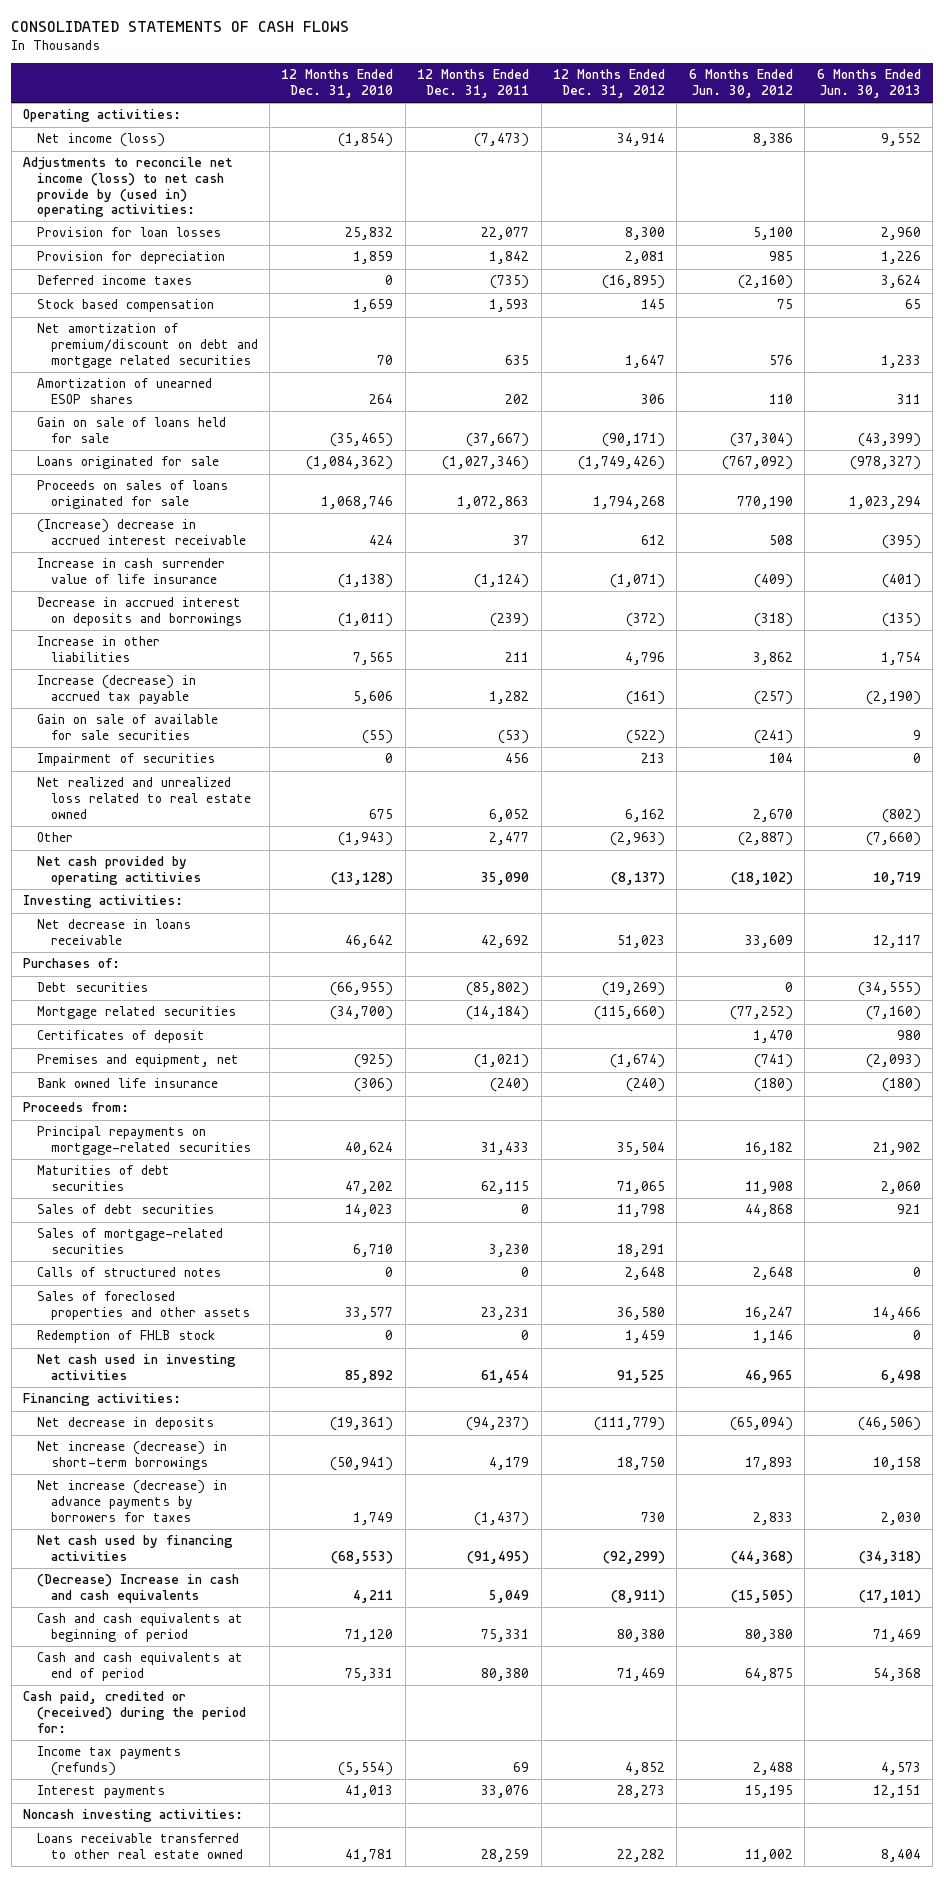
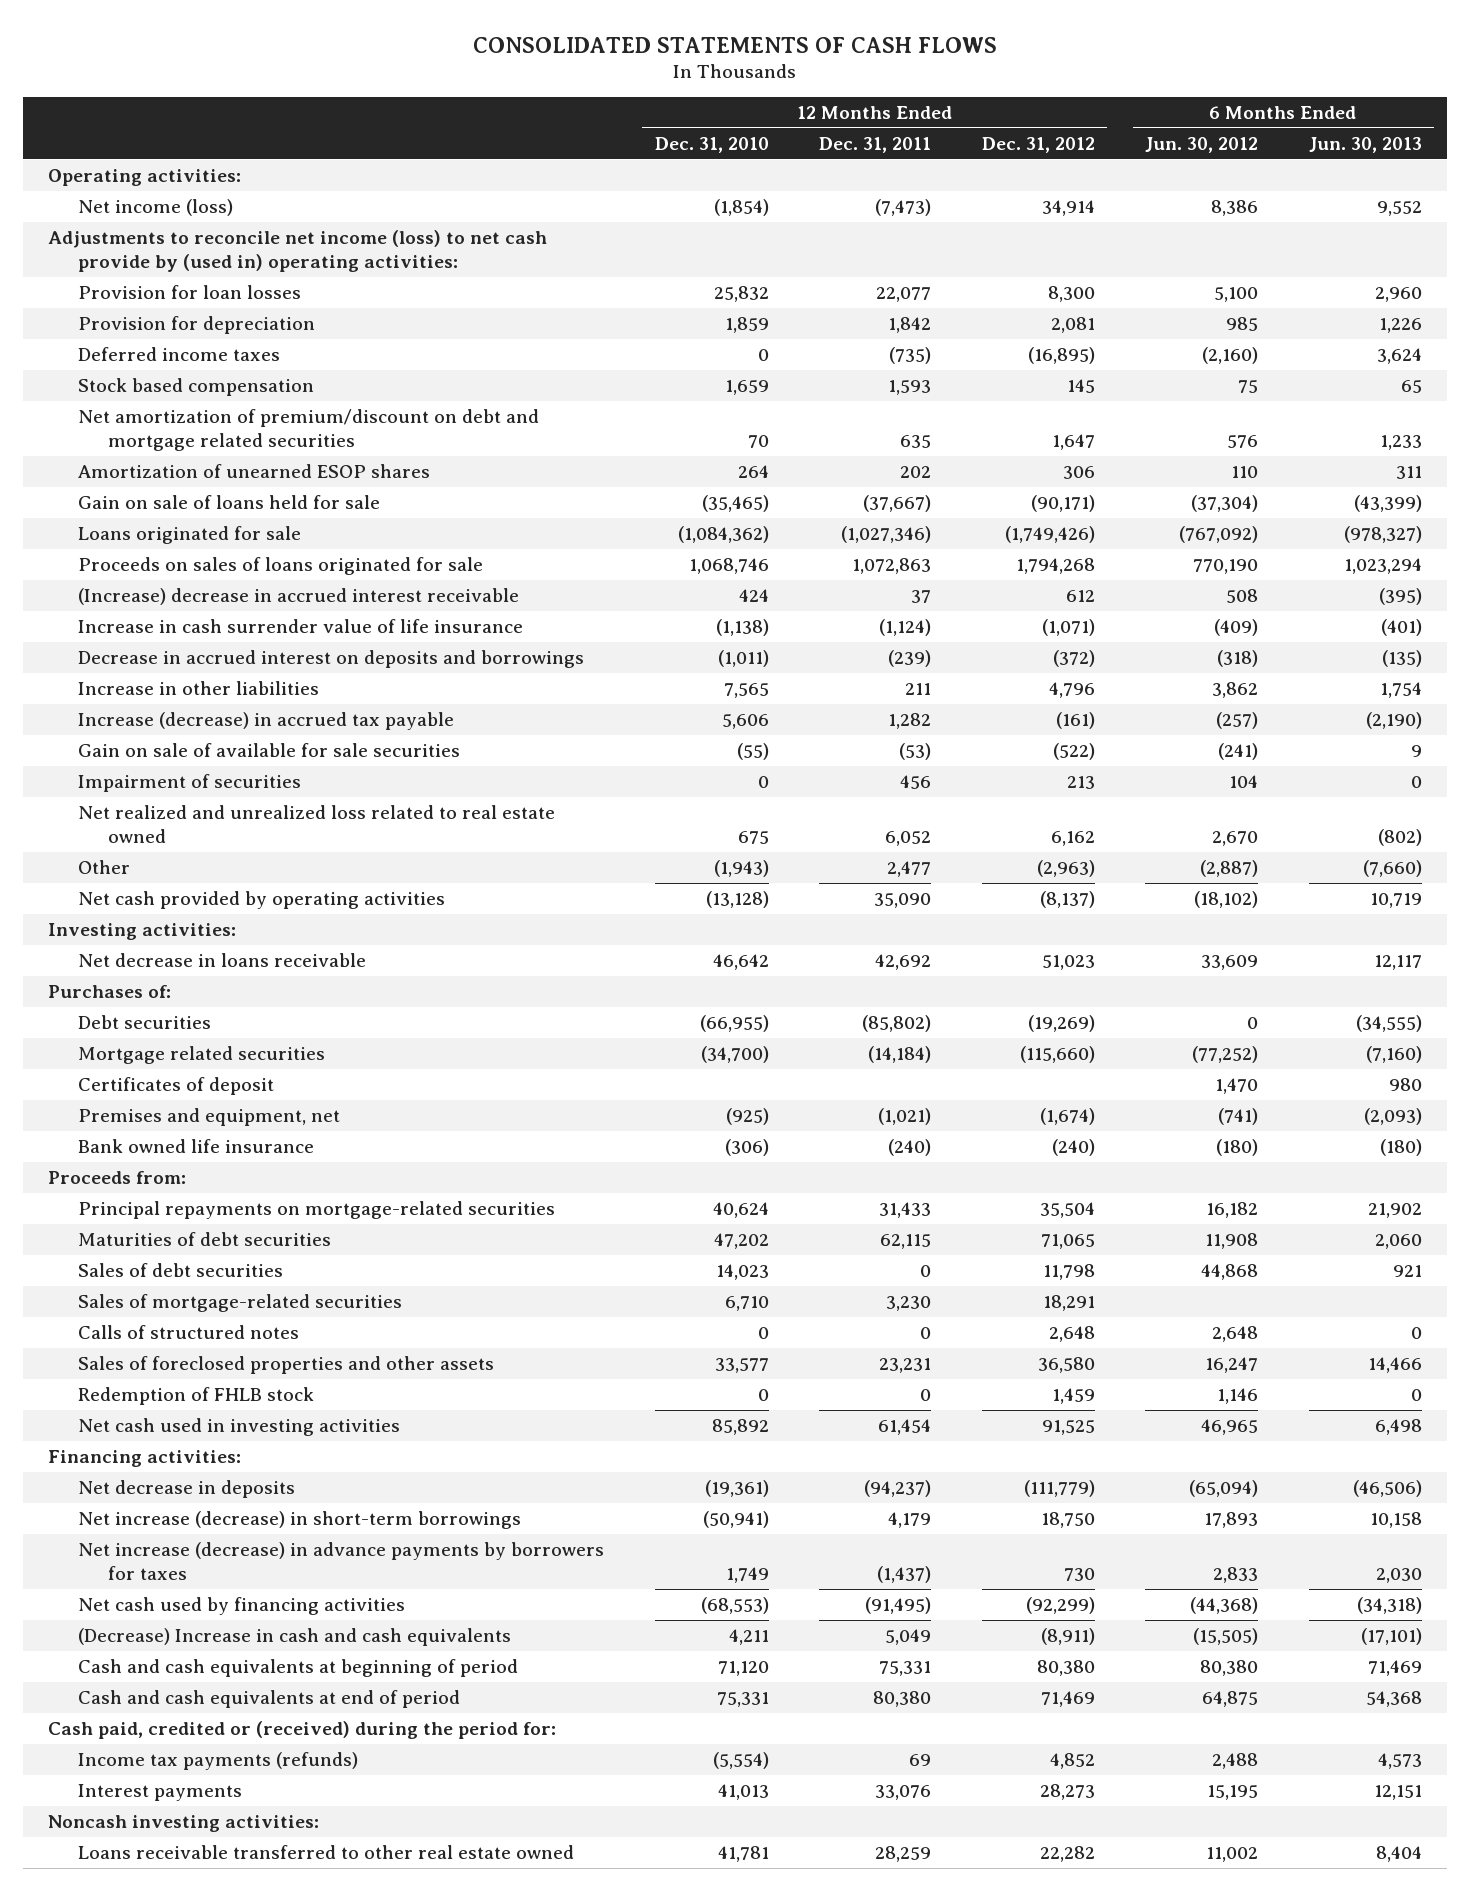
[36,856,201,886] Net cash provided by operating actitivies -> [78,890,446,909] Net cash provided by operating activities

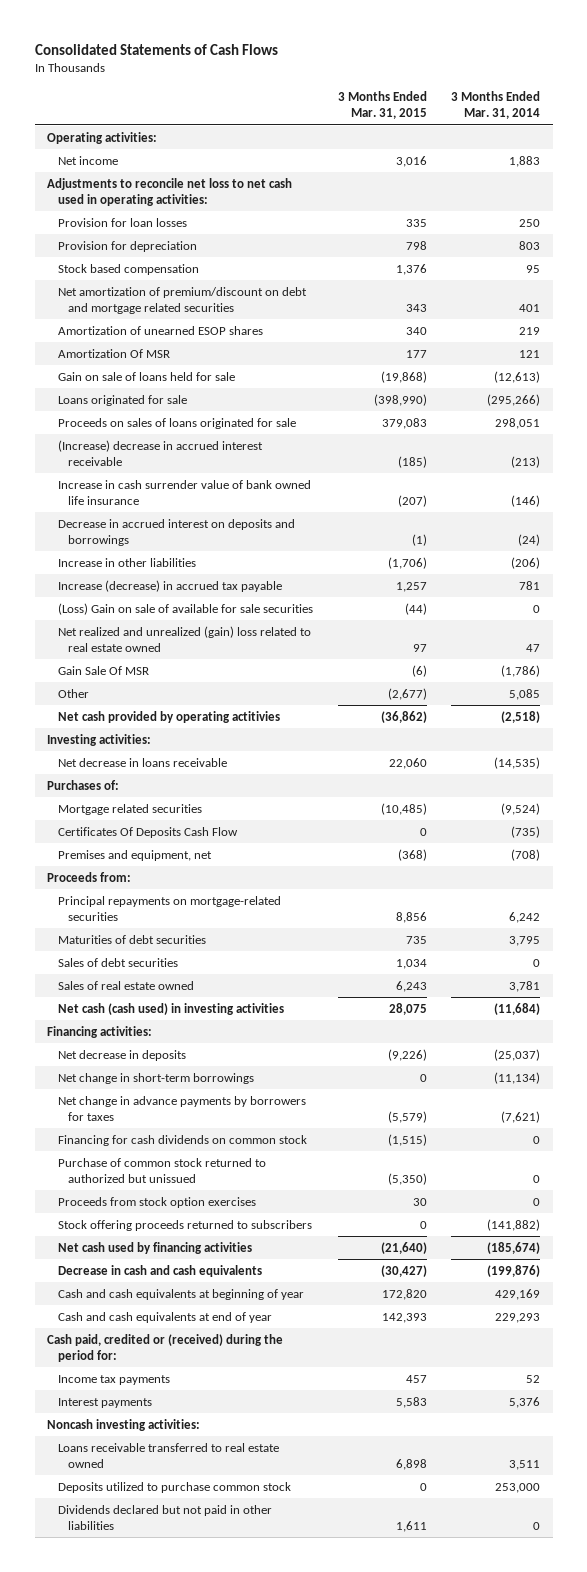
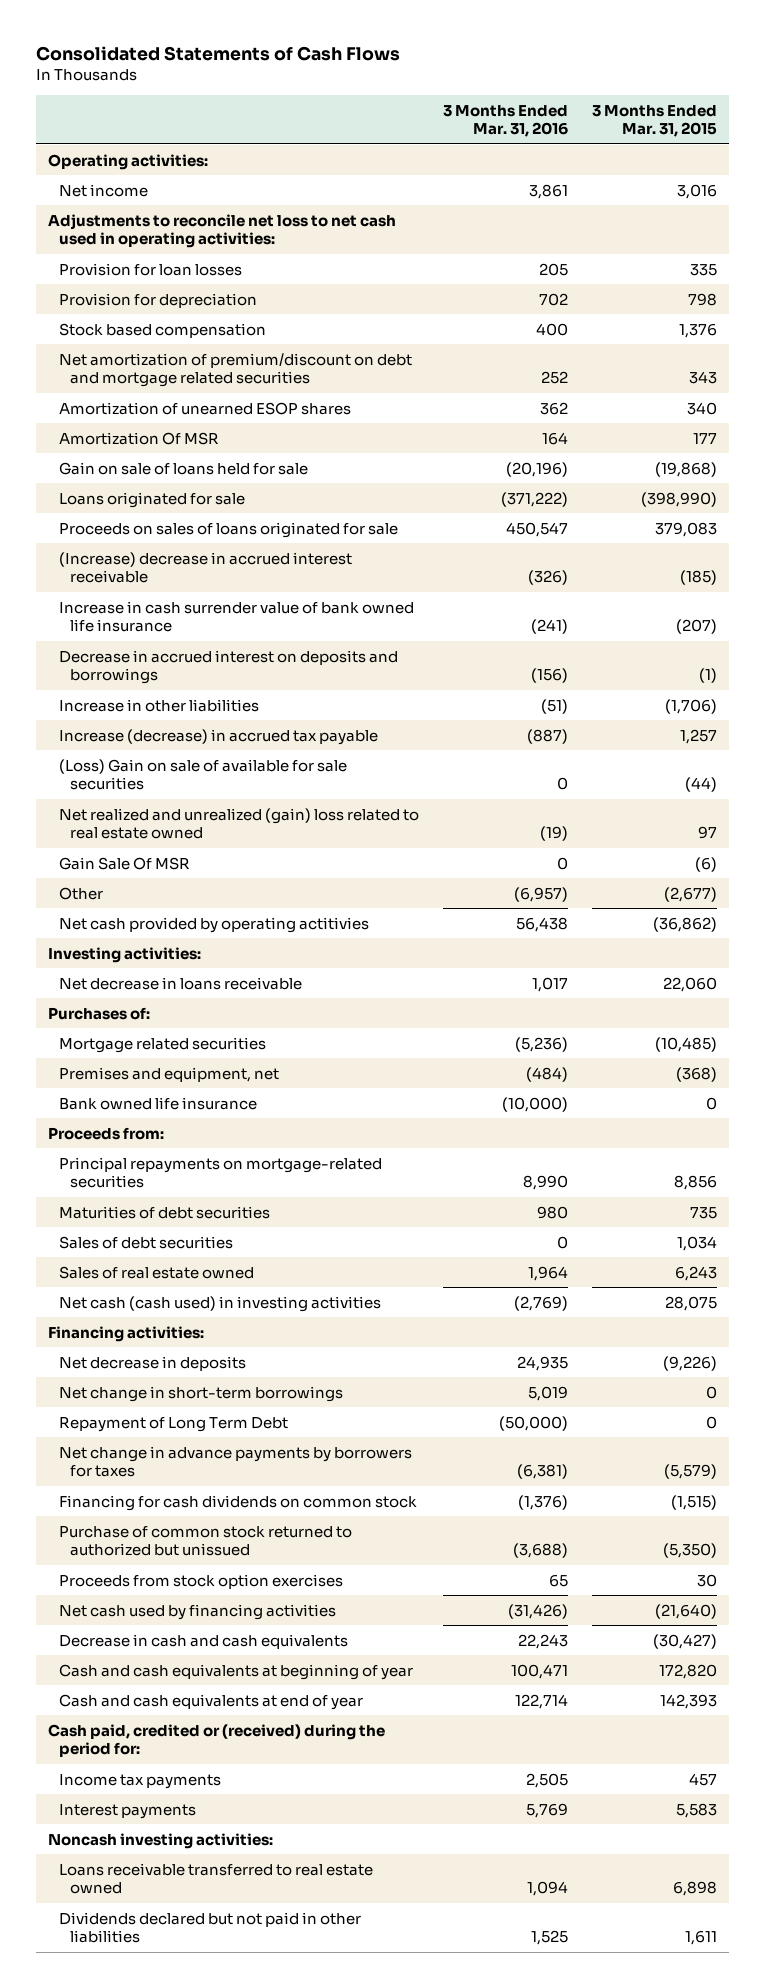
[451,91,541,120] 3 Months Ended Mar. 31, 2014 -> none
none -> [443,104,569,138] 3 Months Ended Mar. 31, 2016
[57,826,238,838] Certificates Of Deposits Cash Flow -> none
none -> [59,1096,258,1110] Bank owned life insurance
none -> [59,1416,289,1432] Repayment of Long Term Debt
[57,1219,312,1231] Stock offering proceeds returned to subscribers -> none
[57,1481,291,1493] Deposits utilized to purchase common stock -> none

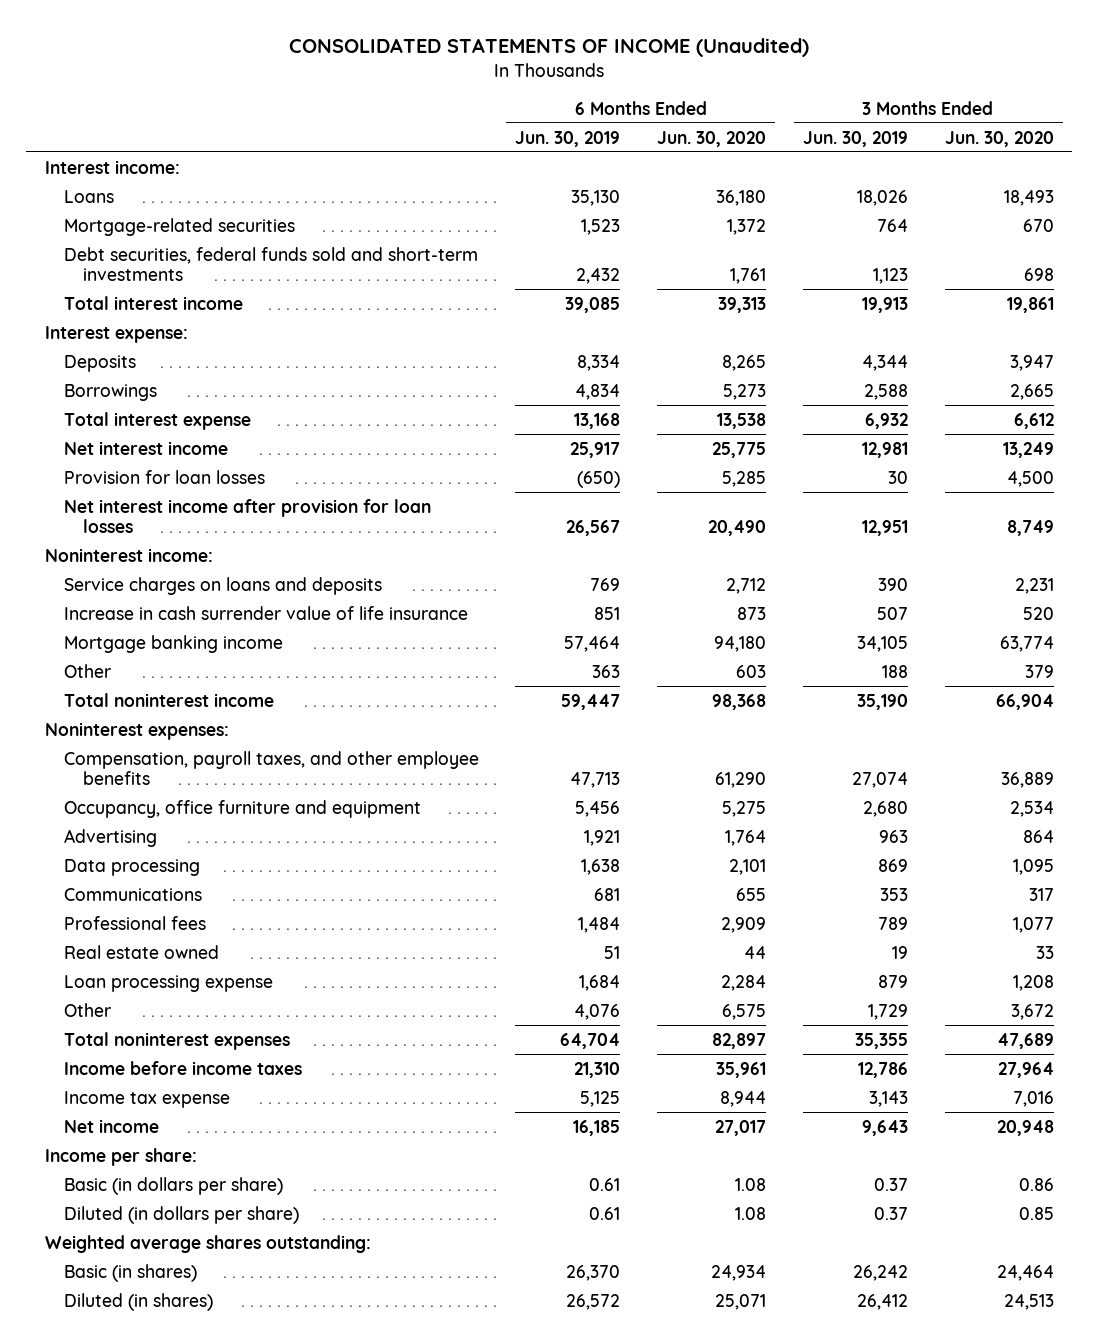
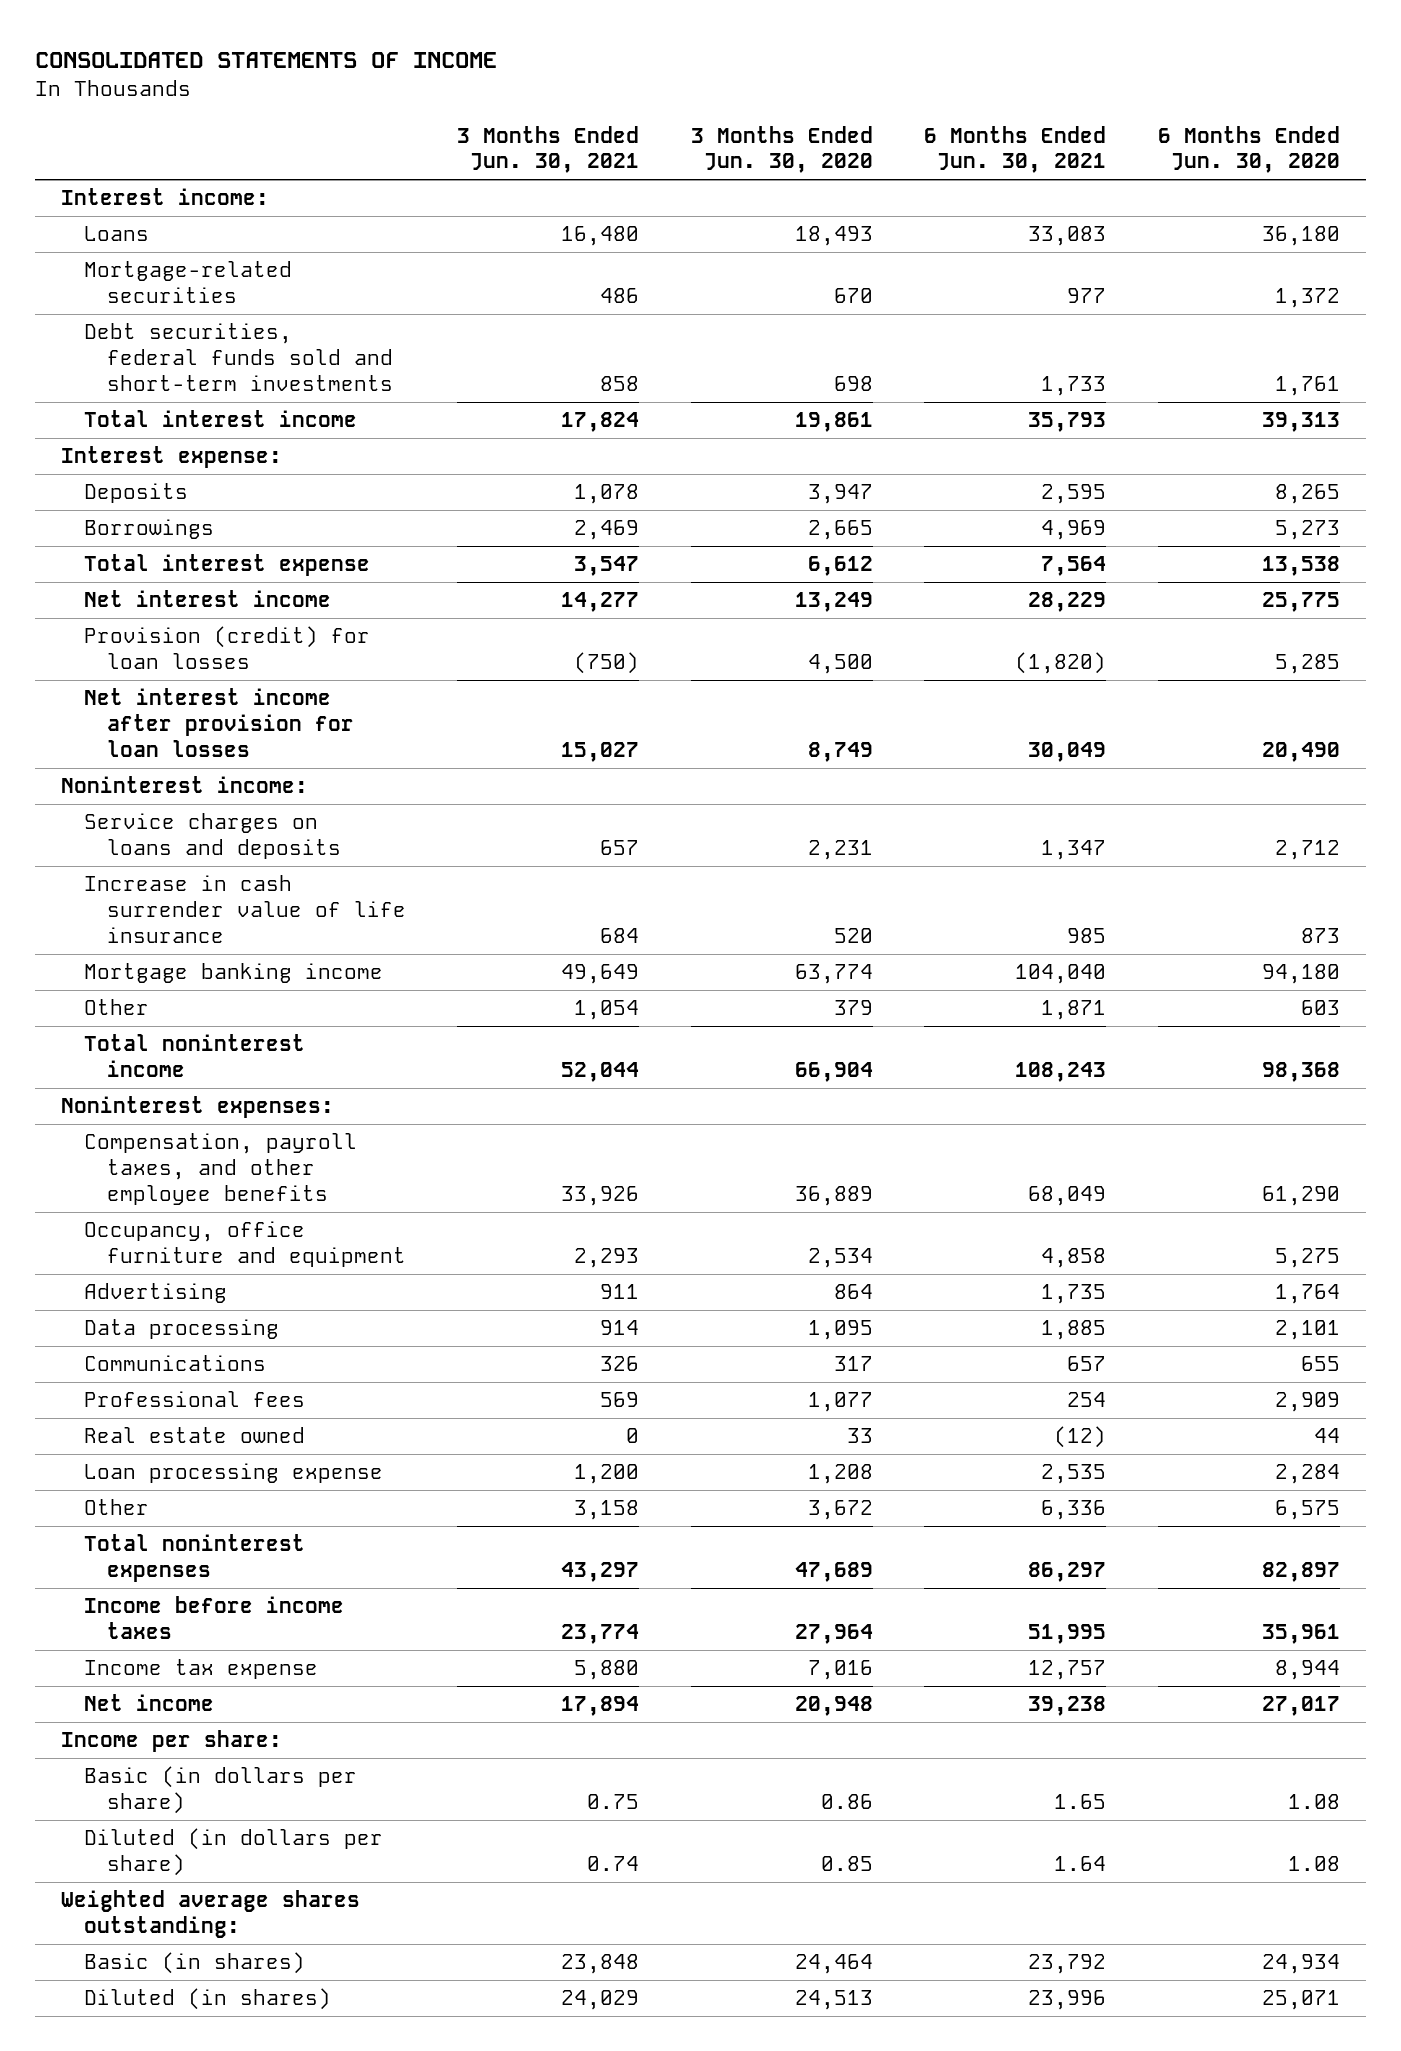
[289,38,810,58] CONSOLIDATED STATEMENTS OF INCOME (Unaudited) -> [35,51,498,68] CONSOLIDATED STATEMENTS OF INCOME
[515,130,621,147] Jun. 30, 2019 -> none
[802,130,908,147] Jun. 30, 2019 -> none
none -> [457,125,640,174] 3 Months Ended Jun. 30, 2021
none -> [924,125,1107,174] 6 Months Ended Jun. 30, 2021
[63,469,265,484] Provision for loan losses -> [83,626,370,670] Provision (credit) for loan losses

